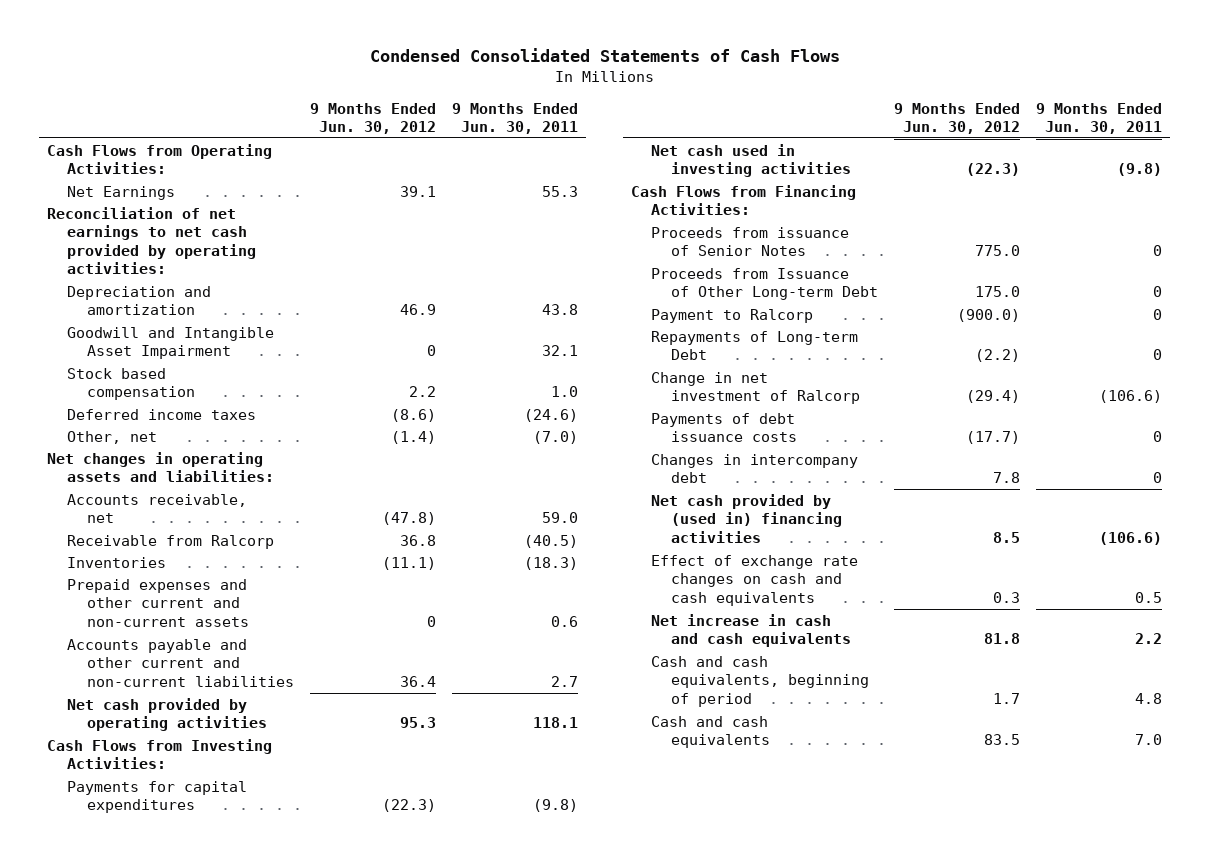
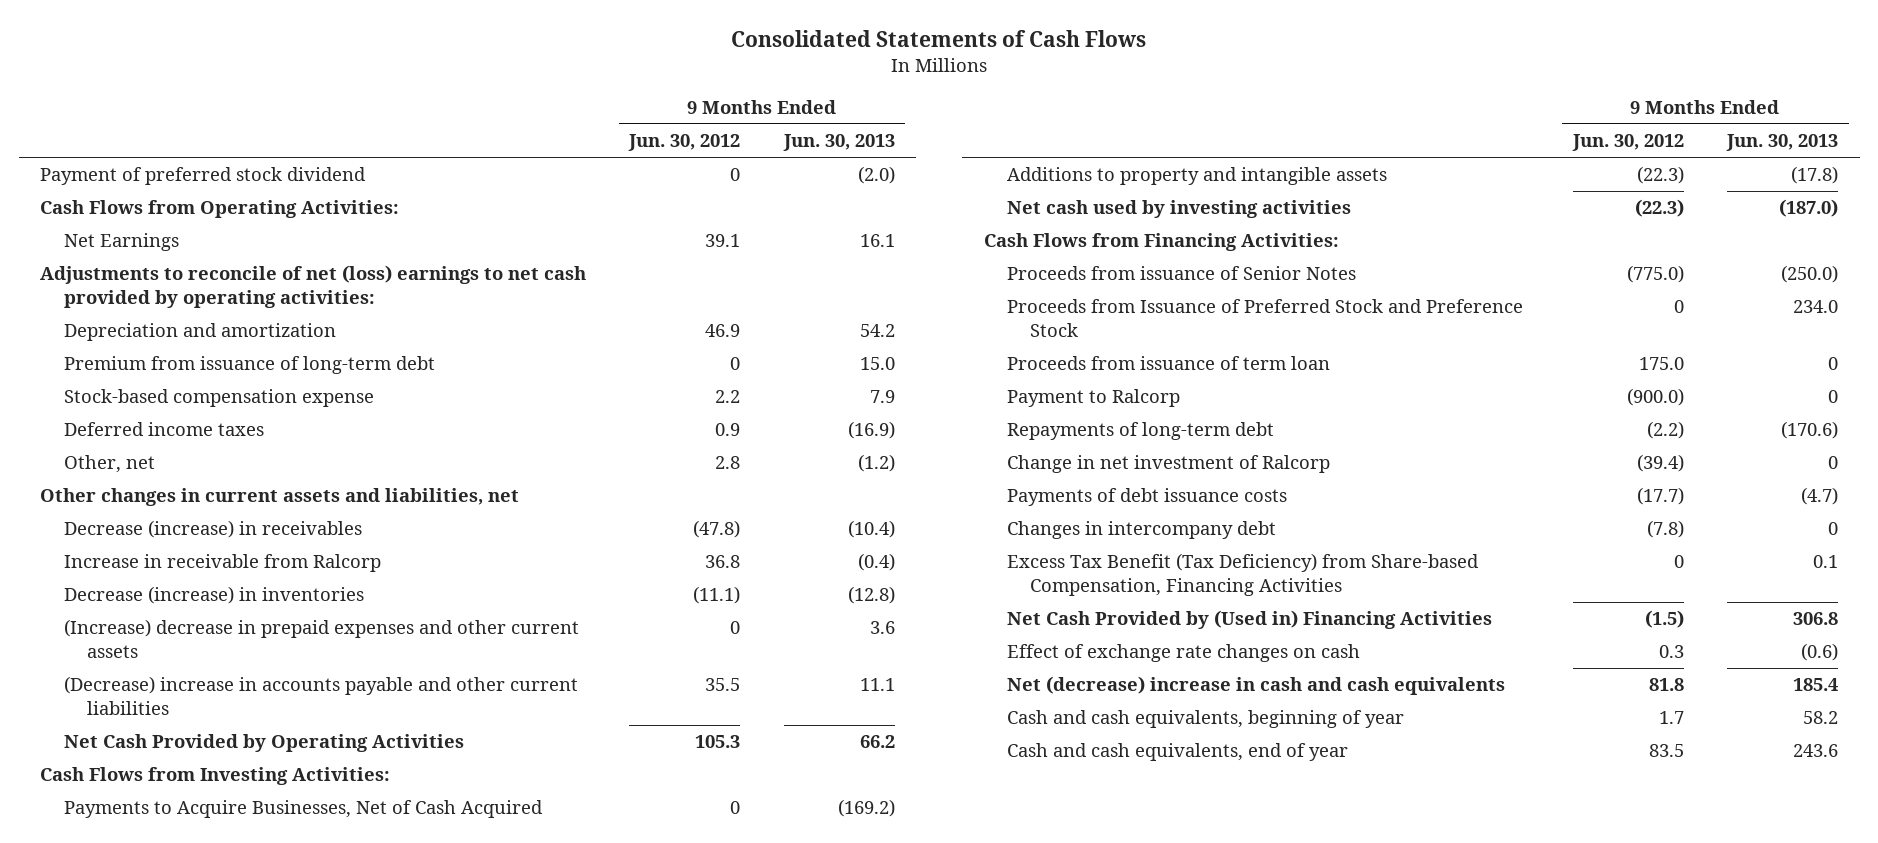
[369,48,840,63] Condensed Consolidated Statements of Cash Flows -> [731,30,1147,48] Consolidated Statements of Cash Flows
[452,102,579,135] 9 Months Ended Jun. 30, 2011 -> none
none -> [782,134,895,152] Jun. 30, 2013
none -> [40,167,367,186] Payment of preferred stock dividend
[47,206,257,275] Reconciliation of net earnings to net cash provided by operating activities: -> [40,265,587,308] Adjustments to reconcile of net (loss) earnings to net cash provided by operating activities:
[67,326,275,360] Goodwill and Intangible Asset Impairment -> none
none -> [63,356,435,375] Premium from issuance of long-term debt
[67,367,196,401] Stock based compensation -> [63,389,374,408] Stock-based compensation expense
[391,408,437,422] (8.6) -> [715,423,741,437] 0.9
[391,430,437,444] (1.4) -> [715,456,741,470] 2.8
[47,451,275,483] Net changes in operating assets and liabilities: -> [40,488,520,507] Other changes in current assets and liabilities, net
[67,493,248,524] Accounts receivable, net -> [63,520,362,539] Decrease (increase) in receivables
[67,534,275,549] Receivable from Ralcorp -> [63,554,381,573] Increase in receivable from Ralcorp
[67,556,167,568] Inventories -> [63,586,364,605] Decrease (increase) in inventories
[67,578,250,627] Prepaid expenses and other current and non-current assets -> [63,619,579,658] (Increase) decrease in prepaid expenses and other current assets
[67,638,295,687] Accounts payable and other current and non-current liabilities -> [63,676,578,715] (Decrease) increase in accounts payable and other current liabilities
[400,675,437,687] 36.4 -> [705,678,741,692] 35.5
[67,697,268,732] Net cash provided by operating activities -> [63,734,464,753] Net Cash Provided by Operating Activities
[400,717,437,729] 95.3 -> [695,735,741,749] 105.3
none -> [63,800,543,819] Payments to Acquire Businesses, Net of Cash Acquired
[67,780,248,814] Payments for capital expenditures -> [1007,167,1388,186] Additions to property and intangible assets
[651,143,852,178] Net cash used in investing activities -> [1007,200,1352,219] Net cash used by investing activities
[975,245,1021,257] 775.0 -> [1626,265,1684,284] (775.0)
none -> [1007,299,1524,337] Proceeds from Issuance of Preferred Stock and Preference Stock
[651,267,879,301] Proceeds from Issuance of Other Long-term Debt -> [1007,356,1331,371] Proceeds from issuance of term loan
[651,330,859,361] Repayments of Long-term Debt -> [1007,422,1275,441] Repayments of long-term debt
[966,390,1021,404] (29.4) -> [1636,454,1684,473] (39.4)
[993,472,1021,484] 7.8 -> [1646,520,1684,539] (7.8)
none -> [1007,553,1480,596] Excess Tax Benefit (Tax Deficiency) from Share-based Compensation, Financing Activities
[651,493,843,543] Net cash provided by (used in) financing activities -> [1007,610,1493,630] Net Cash Provided by (Used in) Financing Activities
[993,531,1021,543] 8.5 -> [1644,610,1684,629] (1.5)
[651,554,859,606] Effect of exchange rate changes on cash and cash equivalents -> [1007,644,1361,663] Effect of exchange rate changes on cash
[651,613,852,648] Net increase in cash and cash equivalents -> [1007,676,1506,696] Net (decrease) increase in cash and cash equivalents
[651,655,870,707] Cash and cash equivalents, beginning of period -> [1007,710,1405,729] Cash and cash equivalents, beginning of year
[651,715,771,749] Cash and cash equivalents -> [1007,743,1349,762] Cash and cash equivalents, end of year

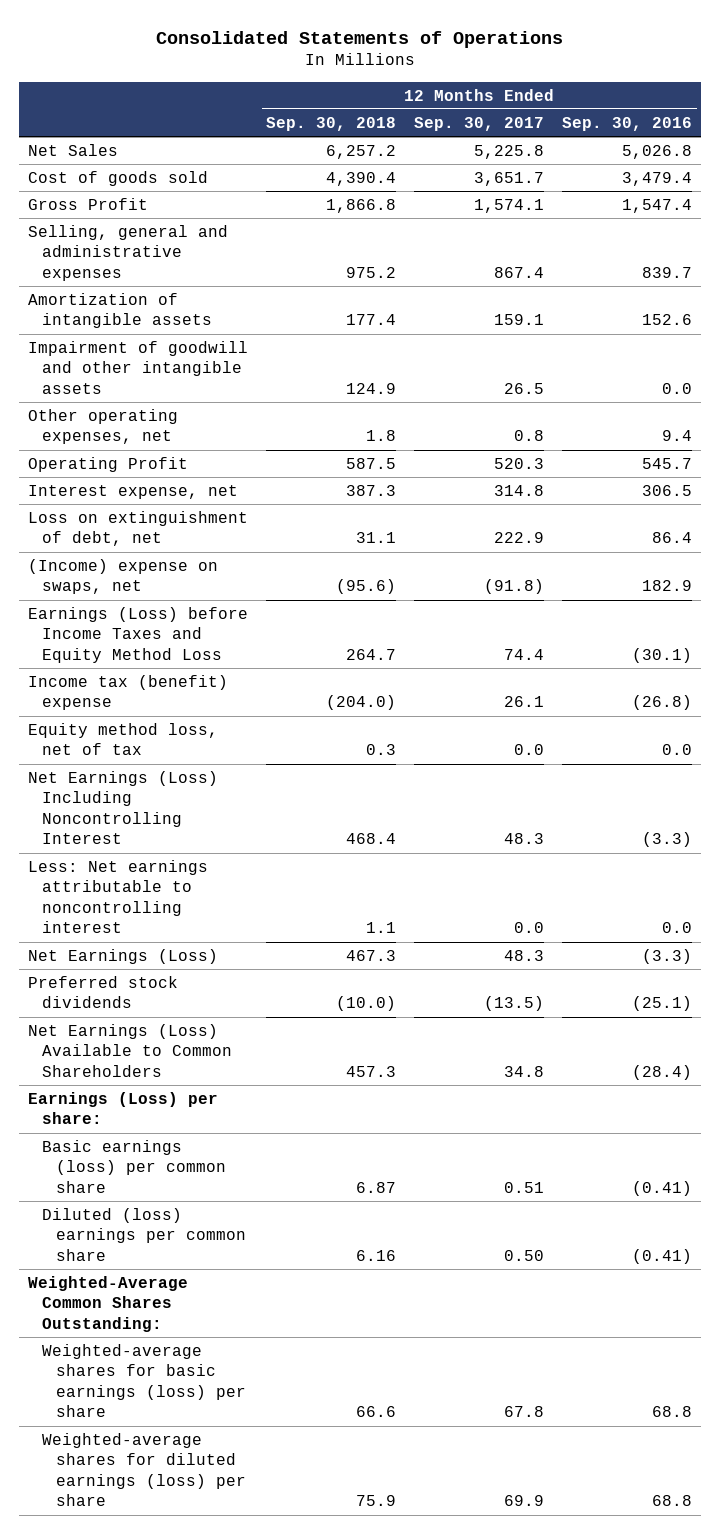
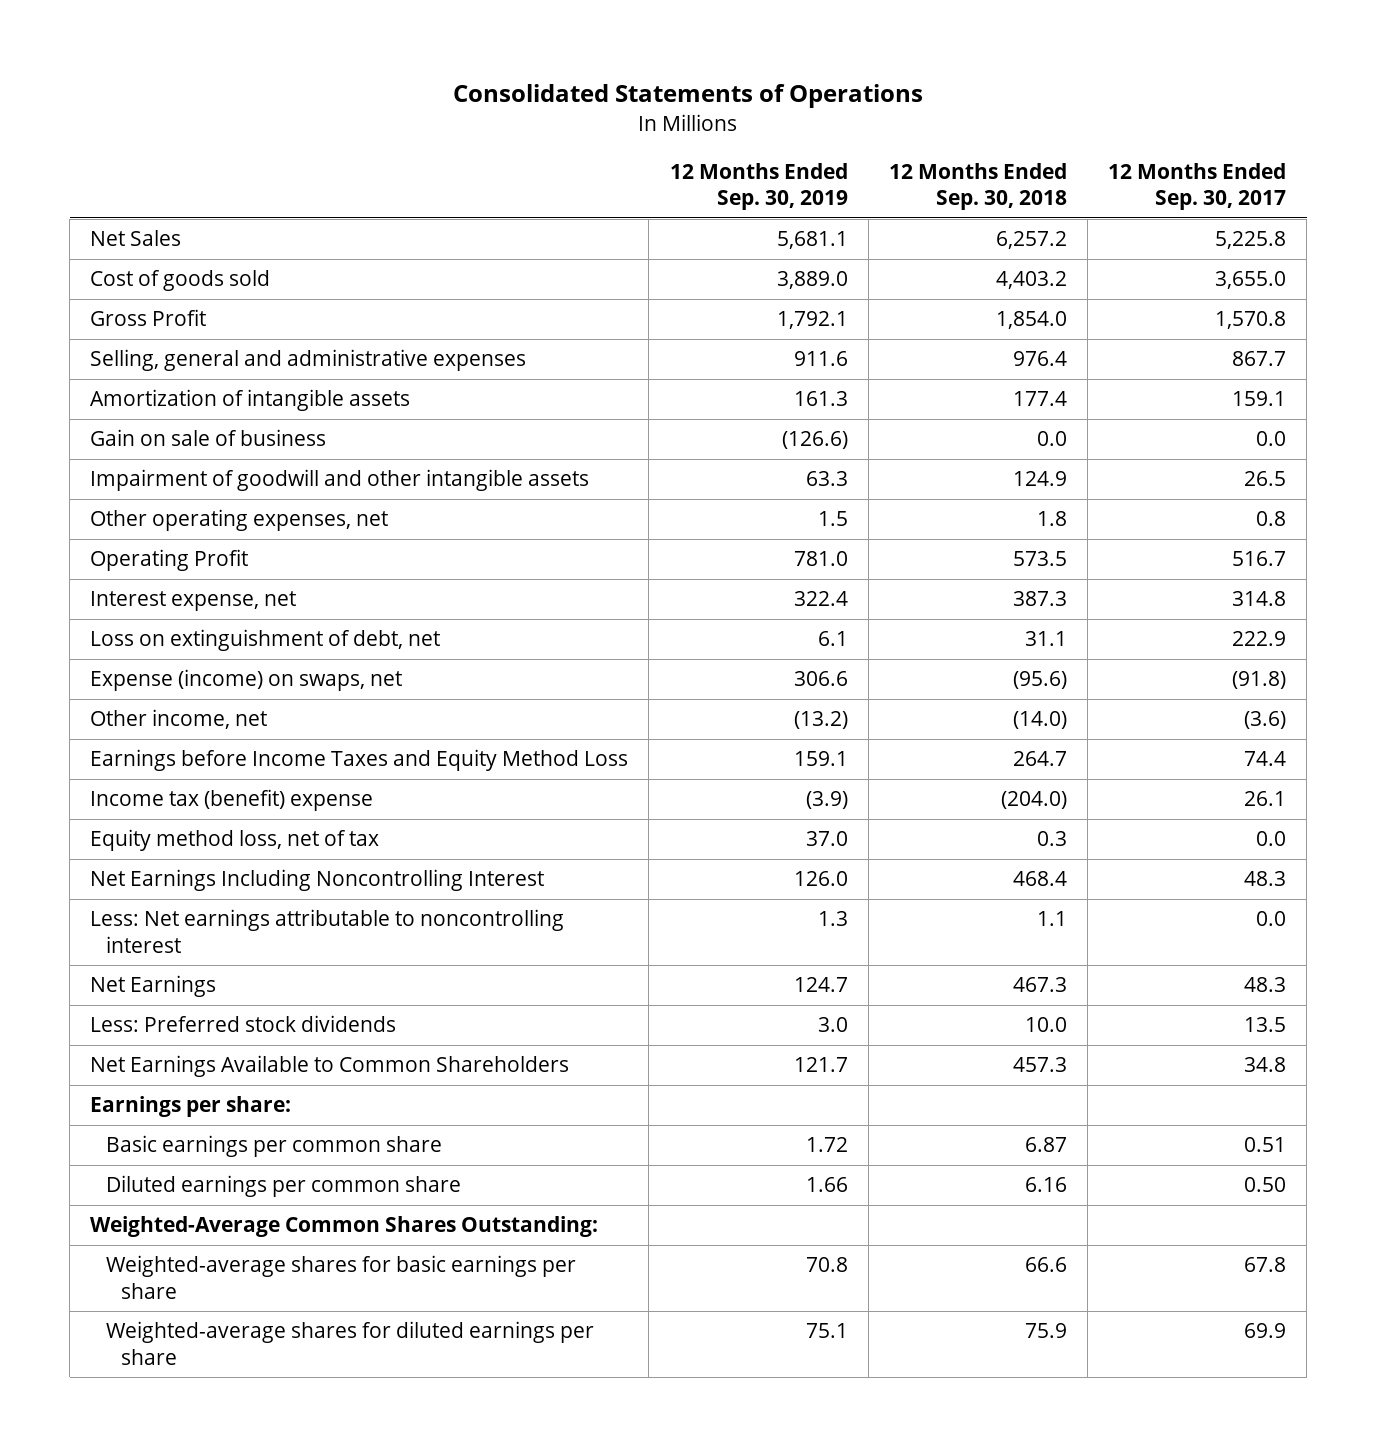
[562,116,693,131] Sep. 30, 2016 -> none
none -> [669,162,848,211] 12 Months Ended Sep. 30, 2019
[326,171,397,186] 4,390.4 -> [995,271,1067,290] 4,403.2
[474,171,545,186] 3,651.7 -> [1215,271,1287,290] 3,655.0
[326,198,397,213] 1,866.8 -> [995,311,1067,330] 1,854.0
[474,198,545,213] 1,574.1 -> [1215,311,1287,330] 1,570.8
[346,266,397,278] 975.2 -> [1012,351,1067,367] 976.4
[494,266,545,278] 867.4 -> [1232,351,1287,367] 867.7
none -> [90,429,327,447] Gain on sale of business
[346,457,397,469] 587.5 -> [1012,551,1067,567] 573.5
[494,457,545,469] 520.3 -> [1232,551,1287,567] 516.7
[27,558,218,595] (Income) expense on swaps, net -> [90,669,403,692] Expense (income) on swaps, net
none -> [90,709,268,730] Other income, net
[27,606,248,663] Earnings (Loss) before Income Taxes and Equity Method Loss -> [90,749,629,772] Earnings before Income Taxes and Equity Method Loss
[27,770,218,845] Net Earnings (Loss) Including Noncontrolling Interest -> [90,869,545,892] Net Earnings Including Noncontrolling Interest
[27,948,218,964] Net Earnings (Loss) -> [90,975,217,998] Net Earnings
[27,975,178,1009] Preferred stock dividends -> [90,1015,397,1033] Less: Preferred stock dividends
[336,996,397,1012] (10.0) -> [1024,1017,1067,1033] 10.0
[484,996,545,1012] (13.5) -> [1244,1017,1287,1033] 13.5
[27,1023,232,1077] Net Earnings (Loss) Available to Common Shareholders -> [90,1055,570,1078] Net Earnings Available to Common Shareholders
[27,1091,218,1125] Earnings (Loss) per share: -> [90,1096,292,1118] Earnings per share:
[41,1139,227,1193] Basic earnings (loss) per common share -> [105,1135,442,1158] Basic earnings per common share
[41,1207,247,1261] Diluted (loss) earnings per common share -> [105,1175,461,1198] Diluted earnings per common share
[41,1343,247,1418] Weighted-average shares for basic earnings (loss) per share -> [105,1255,576,1299] Weighted-average shares for basic earnings per share
[41,1432,247,1507] Weighted-average shares for diluted earnings (loss) per share -> [105,1321,594,1365] Weighted-average shares for diluted earnings per share

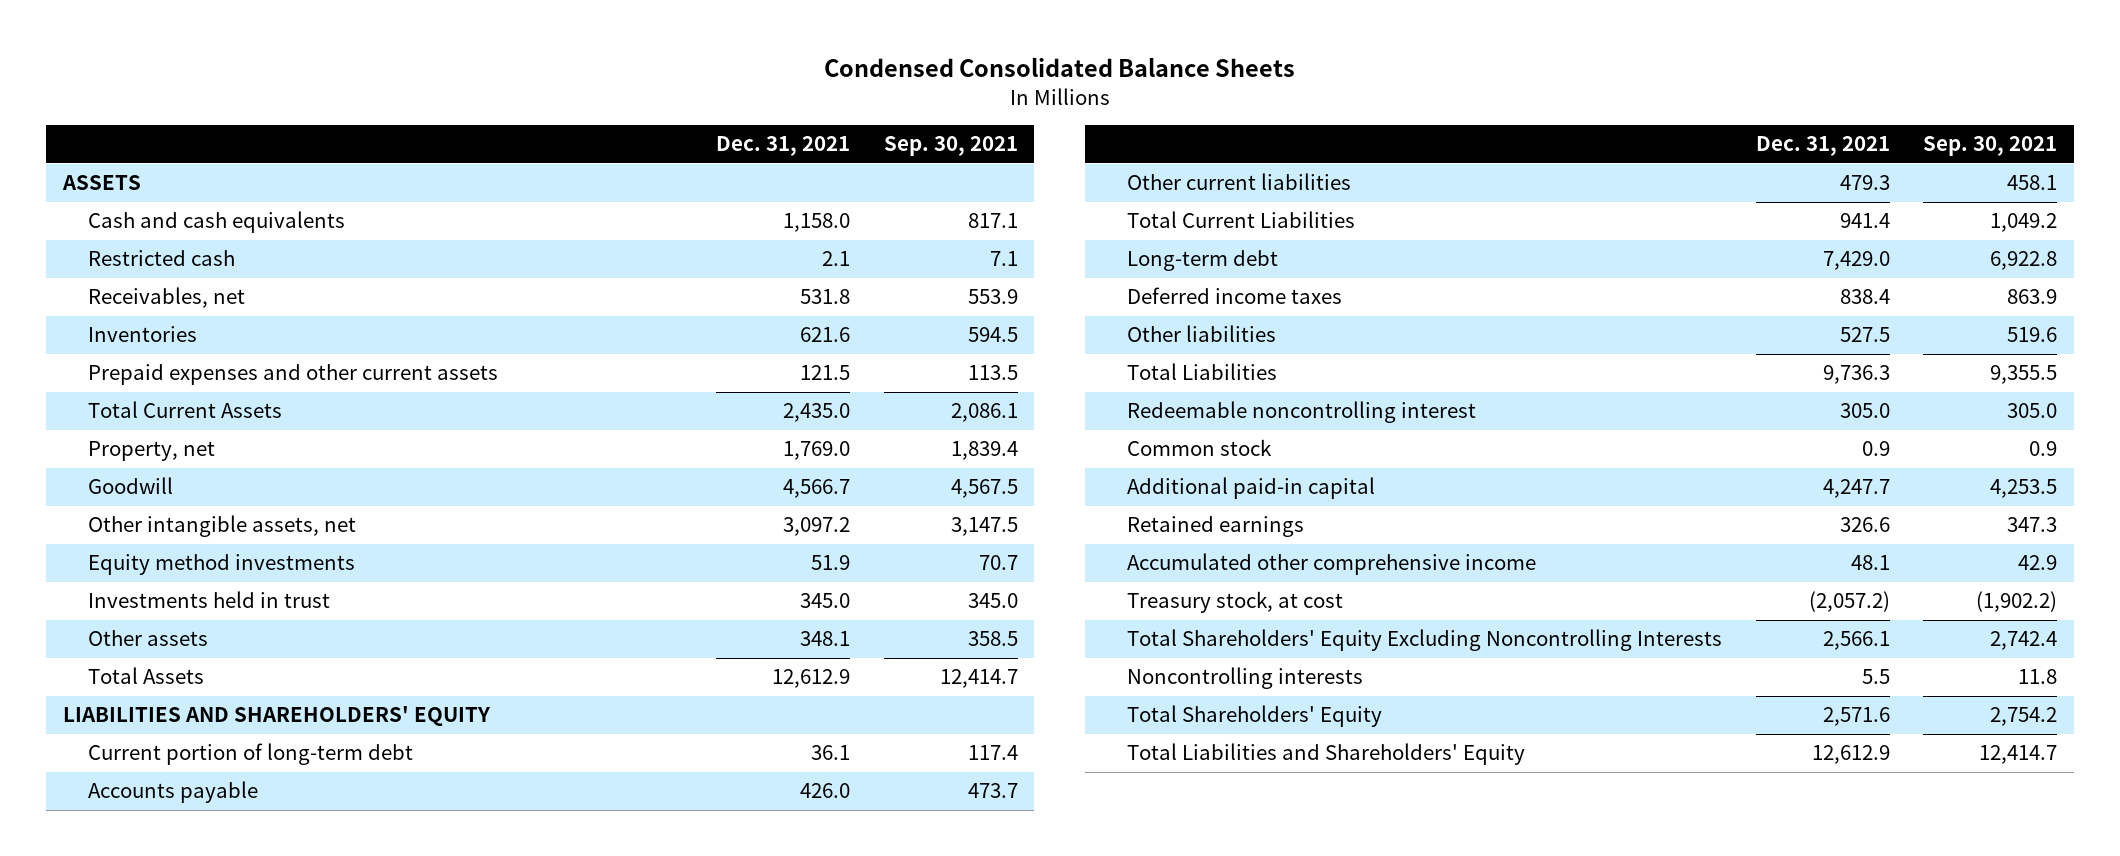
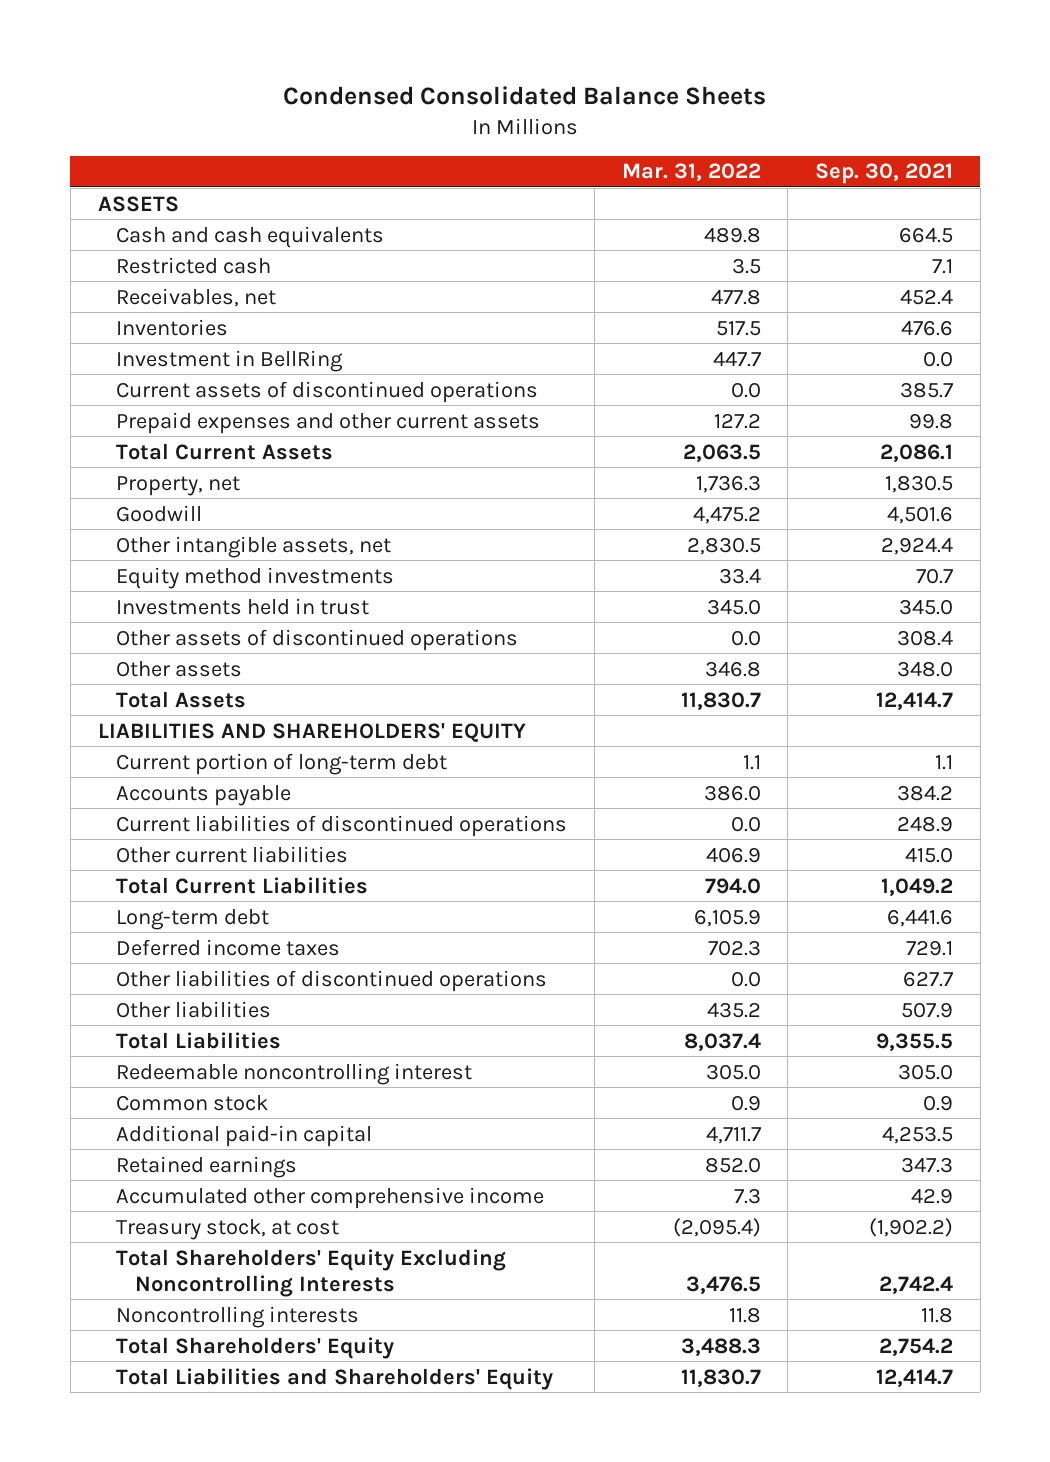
[716,136,851,157] Dec. 31, 2021 -> none
none -> [621,163,761,182] Mar. 31, 2022
[967,213,1018,229] 817.1 -> [898,226,953,243] 664.5
[967,289,1018,305] 553.9 -> [899,288,953,305] 452.4
[967,327,1018,343] 594.5 -> [900,319,953,336] 476.6
none -> [116,349,344,372] Investment in BellRing
none -> [116,380,539,403] Current assets of discontinued operations
[967,365,1018,381] 113.5 -> [908,412,953,429] 99.8
[950,441,1018,461] 1,839.4 -> [884,474,953,493] 1,830.5
[950,479,1018,499] 4,567.5 -> [886,505,953,524] 4,501.6
[950,517,1018,537] 3,147.5 -> [880,536,953,555] 2,924.4
none -> [116,628,519,651] Other assets of discontinued operations
[967,631,1018,647] 358.5 -> [896,660,953,677] 348.0
[967,745,1018,761] 117.4 -> [934,754,953,770] 1.1
[967,783,1018,799] 473.7 -> [896,784,953,801] 384.2
none -> [116,814,568,837] Current liabilities of discontinued operations
[2007,175,2058,191] 458.1 -> [904,846,953,863] 415.0
[1990,251,2058,271] 6,922.8 -> [886,908,953,927] 6,441.6
[2007,289,2058,305] 863.9 -> [905,939,953,956] 729.1
none -> [116,969,548,992] Other liabilities of discontinued operations
[2007,327,2058,343] 519.6 -> [900,1001,953,1018] 507.9

